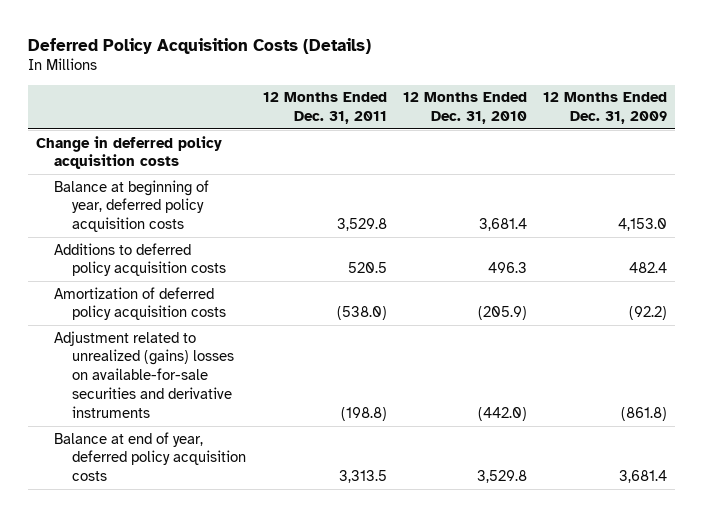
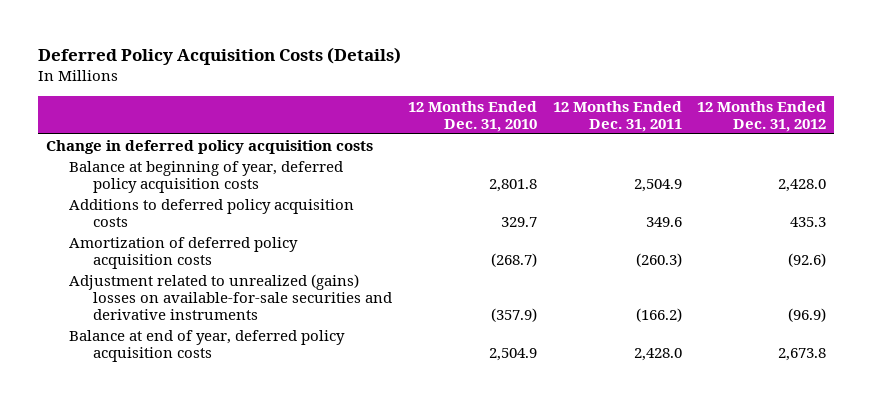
[543,92,668,125] 12 Months Ended Dec. 31, 2009 -> none
none -> [697,100,827,132] 12 Months Ended Dec. 31, 2012
[336,218,387,232] 3,529.8 -> [633,178,682,192] 2,504.9
[479,218,528,232] 3,681.4 -> [488,178,537,192] 2,801.8
[347,262,387,274] 520.5 -> [645,216,682,227] 349.6
[488,262,528,274] 496.3 -> [500,216,537,227] 329.7
[336,306,387,321] (538.0) -> [635,252,682,267] (260.3)
[478,306,528,321] (205.9) -> [490,252,537,267] (268.7)
[340,406,387,421] (198.8) -> [635,308,682,323] (166.2)
[478,406,528,421] (442.0) -> [490,308,537,323] (357.9)
[338,470,387,484] 3,313.5 -> [633,347,682,361] 2,428.0
[477,470,528,484] 3,529.8 -> [488,347,537,361] 2,504.9

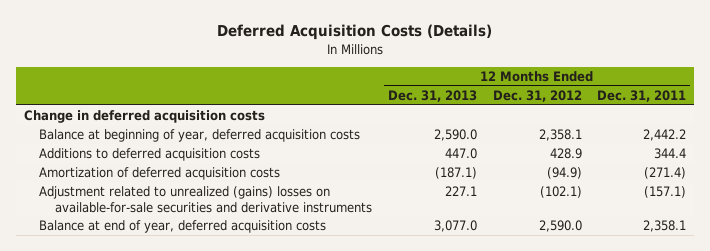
[38,47,402,66] Deferred Policy Acquisition Costs (Details) -> [217,24,493,41] Deferred Acquisition Costs (Details)
[407,100,537,132] 12 Months Ended Dec. 31, 2010 -> none
none -> [387,90,477,103] Dec. 31, 2013
[46,139,374,154] Change in deferred policy acquisition costs -> [24,110,266,124] Change in deferred acquisition costs
[69,160,344,193] Balance at beginning of year, deferred policy acquisition costs -> [39,129,361,143] Balance at beginning of year, deferred acquisition costs
[633,178,682,192] 2,504.9 -> [643,129,687,142] 2,442.2
[778,178,827,192] 2,428.0 -> [538,129,582,142] 2,358.1
[69,198,355,227] Additions to deferred policy acquisition costs -> [39,148,261,162] Additions to deferred acquisition costs
[645,216,682,227] 349.6 -> [654,148,687,160] 344.4
[790,216,827,227] 435.3 -> [549,148,582,160] 428.9
[69,236,299,269] Amortization of deferred policy acquisition costs -> [39,167,281,181] Amortization of deferred acquisition costs
[635,252,682,267] (260.3) -> [644,167,687,180] (271.4)
[788,252,827,267] (92.6) -> [546,167,582,180] (94.9)
[635,308,682,323] (166.2) -> [644,186,687,199] (157.1)
[788,308,827,323] (96.9) -> [539,186,582,199] (102.1)
[69,329,346,362] Balance at end of year, deferred policy acquisition costs -> [39,220,327,234] Balance at end of year, deferred acquisition costs
[633,347,682,361] 2,428.0 -> [643,220,687,233] 2,358.1
[778,347,827,361] 2,673.8 -> [538,220,582,233] 2,590.0

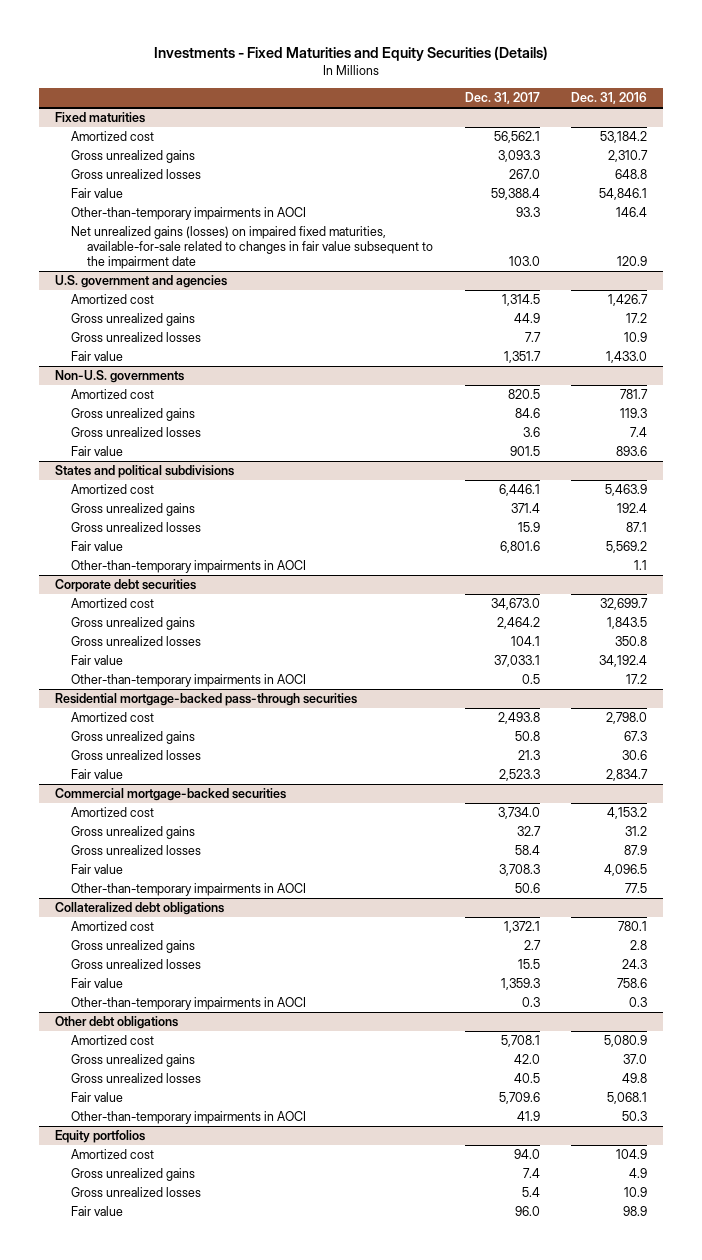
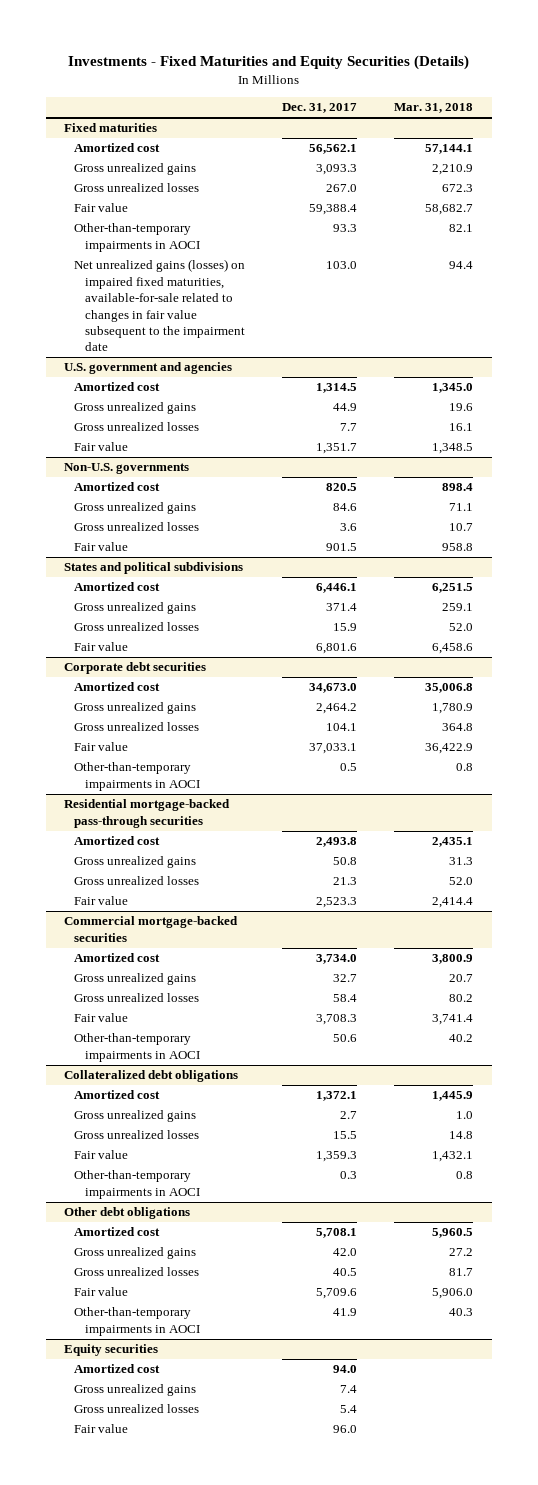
[571,92,648,105] Dec. 31, 2016 -> none
none -> [394,103,474,114] Mar. 31, 2018
[70,560,306,574] Other-than-temporary impairments in AOCI -> none
[54,1130,145,1144] Equity portfolios -> [64,1344,159,1357] Equity securities

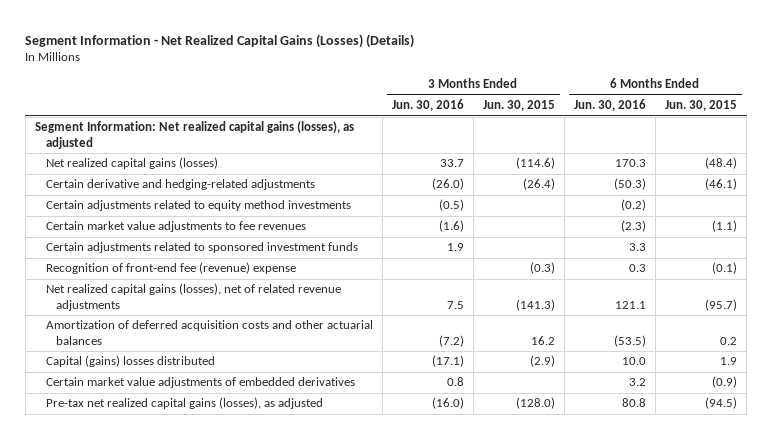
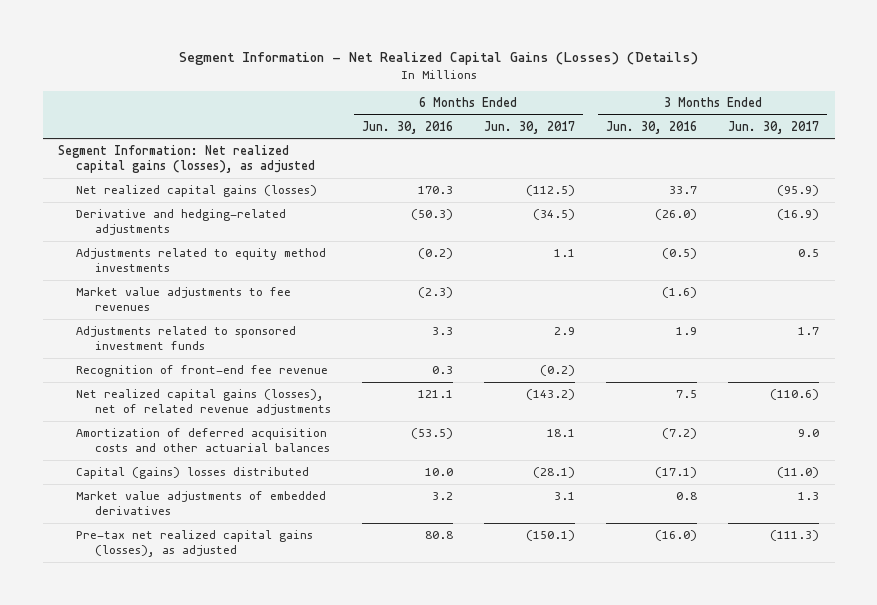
[482,100,555,112] Jun. 30, 2015 -> none
[665,100,738,112] Jun. 30, 2015 -> none
none -> [483,120,575,134] Jun. 30, 2017
none -> [728,120,820,134] Jun. 30, 2017
[45,179,315,191] Certain derivative and hedging-related adjustments -> [76,209,287,236] Derivative and hedging-related adjustments
[45,200,351,212] Certain adjustments related to equity method investments -> [76,248,327,273] Adjustments related to equity method investments
[45,221,306,233] Certain market value adjustments to fee revenues -> [76,287,292,312] Market value adjustments to fee revenues
[45,242,358,254] Certain adjustments related to sponsored investment funds -> [76,326,297,351] Adjustments related to sponsored investment funds
[45,262,296,275] Recognition of front-end fee (revenue) expense -> [76,365,329,378] Recognition of front-end fee revenue
[45,377,355,389] Certain market value adjustments of embedded derivatives -> [76,491,327,516] Market value adjustments of embedded derivatives

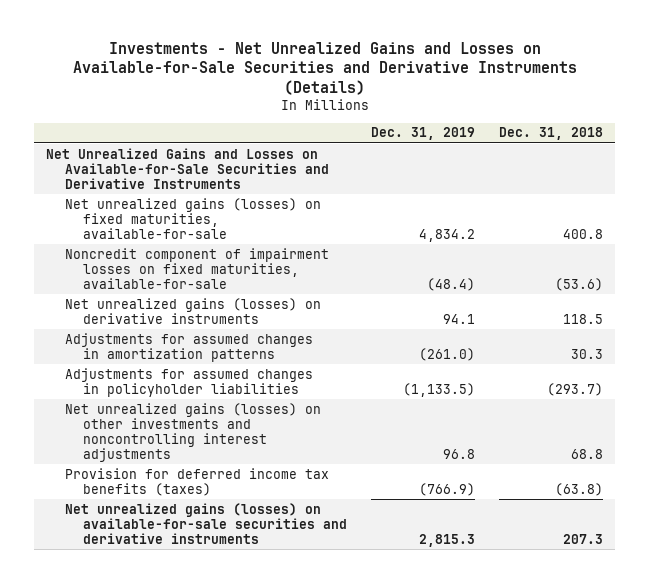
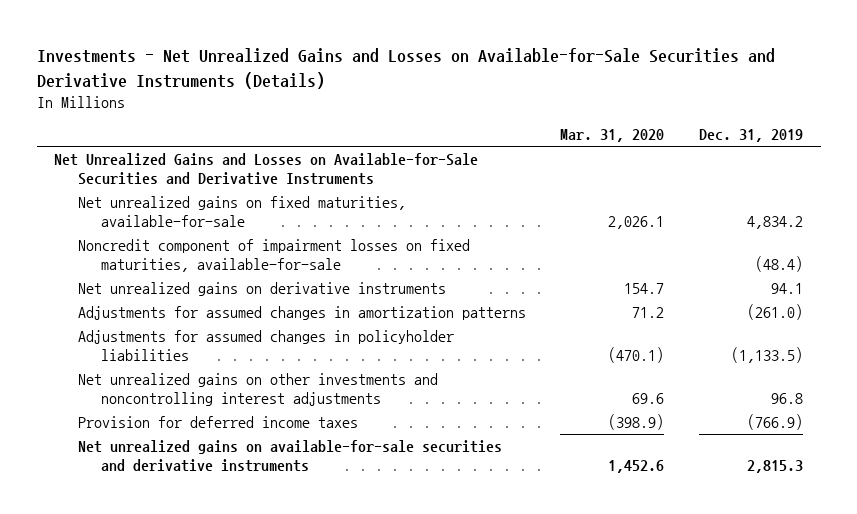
[499,127,604,141] Dec. 31, 2018 -> none
none -> [560,129,665,143] Mar. 31, 2020
[64,197,321,239] Net unrealized gains (losses) on fixed maturities, available-for-sale -> [77,195,406,228] Net unrealized gains on fixed maturities, available-for-sale
[64,297,321,324] Net unrealized gains (losses) on derivative instruments -> [77,281,446,296] Net unrealized gains on derivative instruments
[64,402,321,462] Net unrealized gains (losses) on other investments and noncontrolling interest adjustments -> [77,372,438,407] Net unrealized gains on other investments and noncontrolling interest adjustments
[64,467,329,496] Provision for deferred income tax benefits (taxes) -> [77,415,358,428] Provision for deferred income taxes
[64,502,348,544] Net unrealized gains (losses) on available-for-sale securities and derivative instruments -> [77,439,502,473] Net unrealized gains on available-for-sale securities and derivative instruments

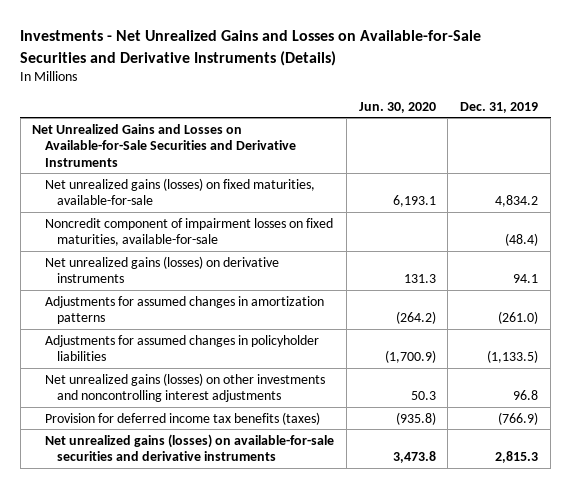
[560,129,665,143] Mar. 31, 2020 -> none
none -> [358,101,436,113] Jun. 30, 2020
[77,195,406,228] Net unrealized gains on fixed maturities, available-for-sale -> [44,177,315,206] Net unrealized gains (losses) on fixed maturities, available-for-sale
[77,281,446,296] Net unrealized gains on derivative instruments -> [44,255,279,284] Net unrealized gains (losses) on derivative instruments
[77,372,438,407] Net unrealized gains on other investments and noncontrolling interest adjustments -> [44,372,325,403] Net unrealized gains (losses) on other investments and noncontrolling interest adjustments
[77,415,358,428] Provision for deferred income taxes -> [44,411,320,425] Provision for deferred income tax benefits (taxes)
[77,439,502,473] Net unrealized gains on available-for-sale securities and derivative instruments -> [44,433,334,462] Net unrealized gains (losses) on available-for-sale securities and derivative instruments

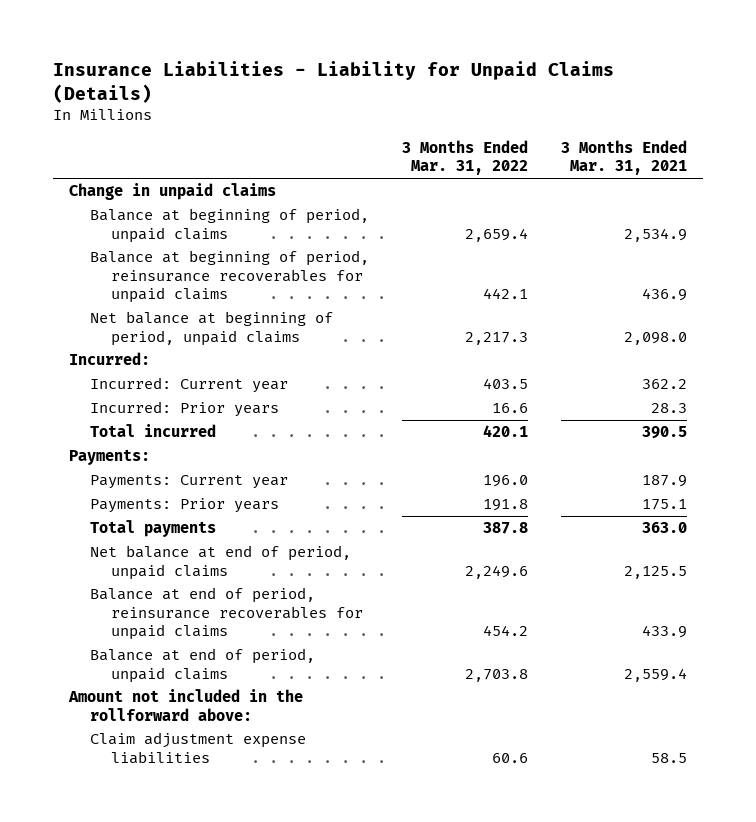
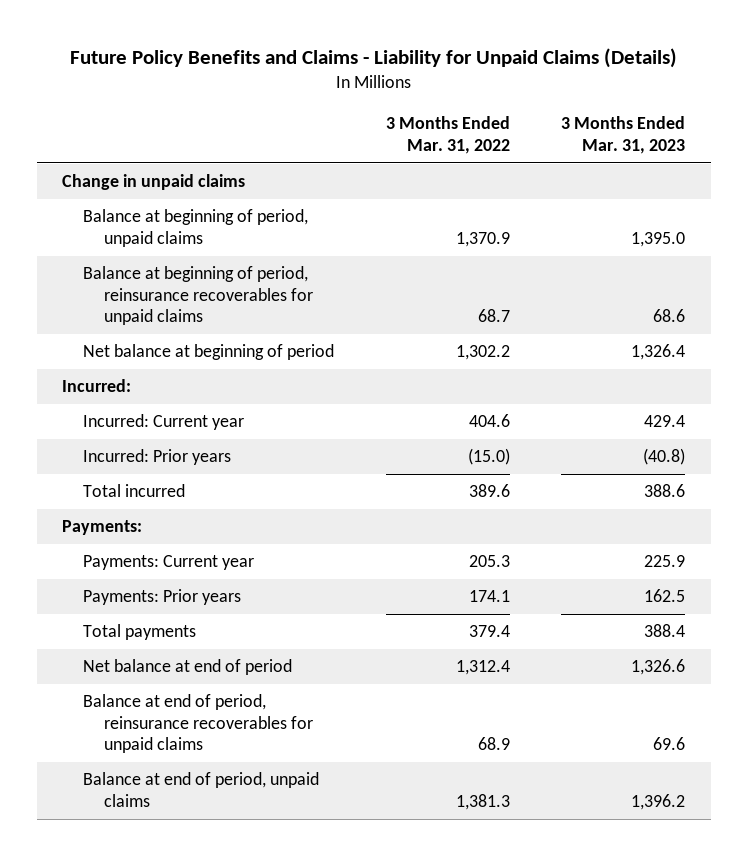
[52,61,614,103] Insurance Liabilities - Liability for Unpaid Claims (Details) -> [69,48,677,69] Future Policy Benefits and Claims - Liability for Unpaid Claims (Details)
[561,139,688,176] 3 Months Ended Mar. 31, 2021 -> none
none -> [561,116,686,155] 3 Months Ended Mar. 31, 2023
[465,227,529,242] 2,659.4 -> [455,231,510,247] 1,370.9
[483,288,529,300] 442.1 -> [477,309,510,323] 68.7
[90,311,334,346] Net balance at beginning of period, unpaid claims -> [83,344,335,361] Net balance at beginning of period
[465,331,529,345] 2,217.3 -> [455,345,510,361] 1,302.2
[483,378,529,390] 403.5 -> [468,414,510,428] 404.6
[492,403,529,414] 16.6 -> [467,448,510,466] (15.0)
[483,425,529,438] 420.1 -> [468,484,510,498] 389.6
[68,689,304,721] Amount not included in the rollforward above: -> none
[90,732,307,764] Claim adjustment expense liabilities -> none
[483,475,529,488] 196.0 -> [468,555,510,568] 205.3
[483,499,529,512] 191.8 -> [468,590,510,603] 174.1
[483,522,529,535] 387.8 -> [468,625,510,638] 379.4
[90,545,352,580] Net balance at end of period, unpaid claims -> [83,659,293,676] Net balance at end of period
[465,564,529,579] 2,249.6 -> [455,660,510,676] 1,312.4
[483,625,529,637] 454.2 -> [477,737,510,751] 68.9
[465,668,529,682] 2,703.8 -> [455,793,510,810] 1,381.3

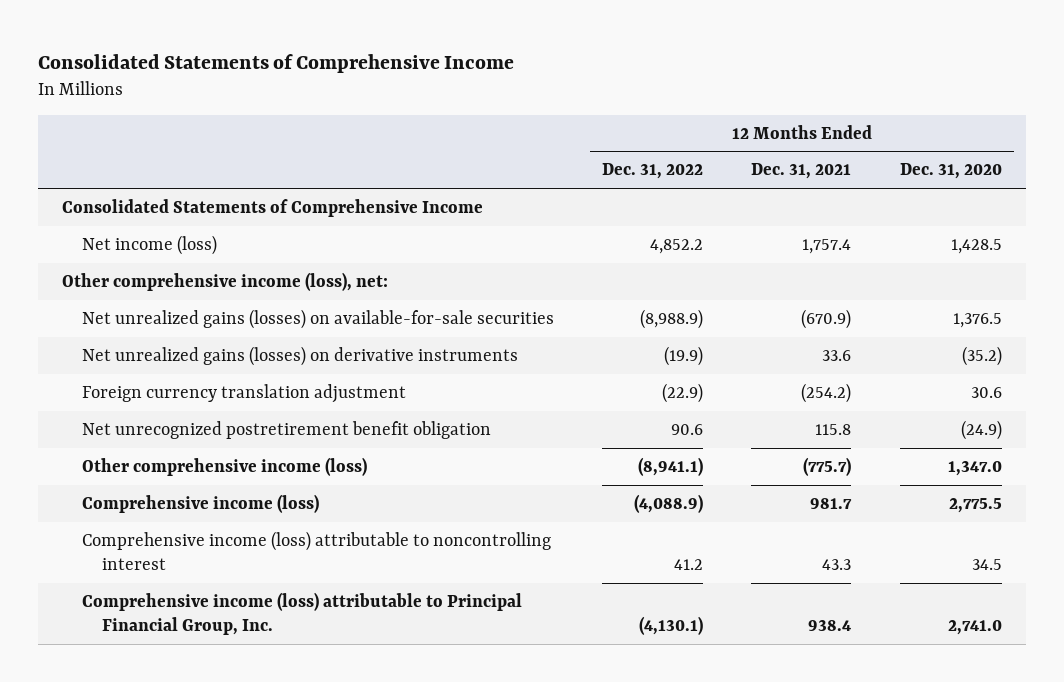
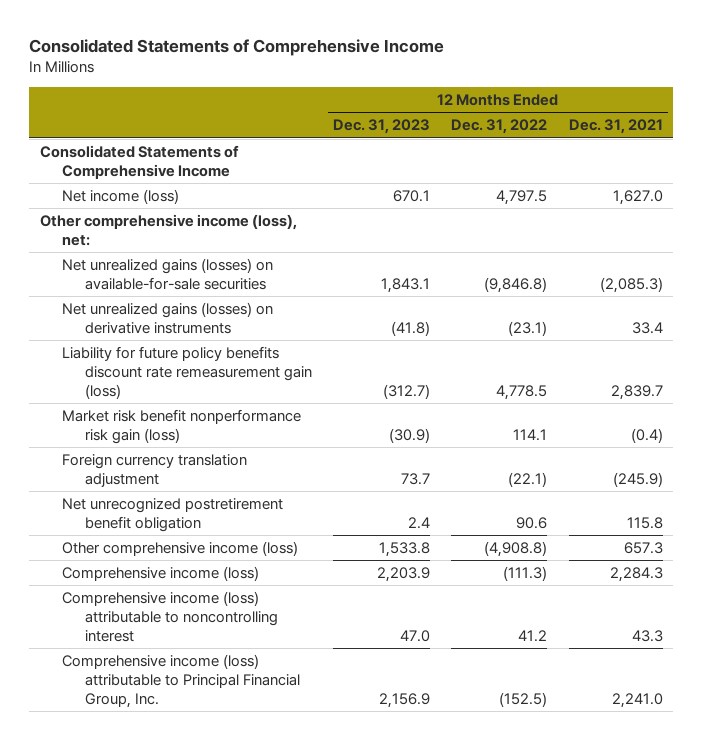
[899,163,1002,180] Dec. 31, 2020 -> none
none -> [333,119,431,135] Dec. 31, 2023
[650,238,704,254] 4,852.2 -> [496,189,548,205] 4,797.5
[802,238,852,254] 1,757.4 -> [612,189,663,205] 1,627.0
[640,308,704,329] (8,988.9) -> [484,276,548,293] (9,846.8)
[801,308,852,329] (670.9) -> [599,276,663,293] (2,085.3)
[664,345,704,366] (19.9) -> [508,320,548,336] (23.1)
[822,349,852,361] 33.6 -> [631,321,663,334] 33.4
none -> [62,345,313,400] Liability for future policy benefits discount rate remeasurement gain (loss)
none -> [62,408,302,444] Market risk benefit nonperformance risk gain (loss)
[662,382,704,403] (22.9) -> [508,471,548,487] (22.1)
[801,382,852,403] (254.2) -> [612,471,663,487] (245.9)
[638,456,704,476] (8,941.1) -> [484,540,548,557] (4,908.8)
[803,456,852,476] (775.7) -> [623,541,663,554] 657.3
[634,493,704,513] (4,088.9) -> [503,565,548,581] (111.3)
[810,497,853,509] 981.7 -> [609,566,663,582] 2,284.3
[639,616,704,636] (4,130.1) -> [499,692,548,708] (152.5)
[808,620,852,632] 938.4 -> [611,693,663,709] 2,241.0

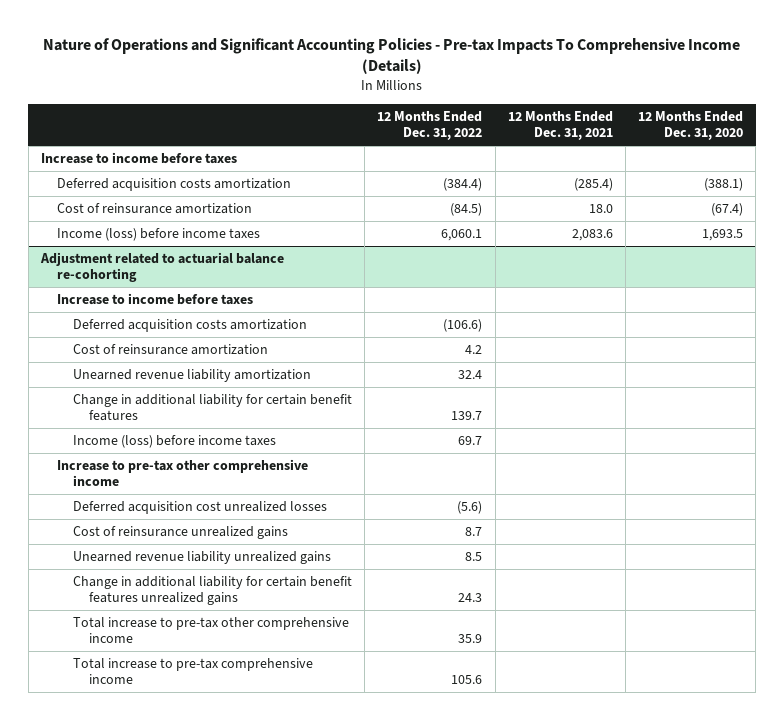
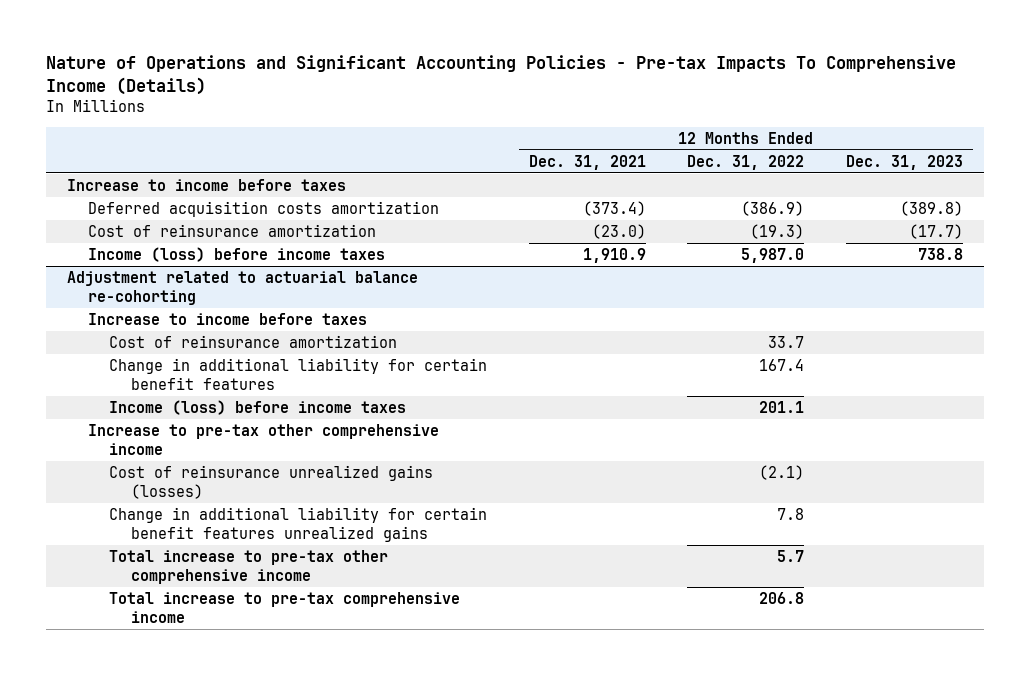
[638,111,744,141] 12 Months Ended Dec. 31, 2020 -> none
none -> [846,154,964,170] Dec. 31, 2023
[443,178,483,192] (384.4) -> [741,200,805,216] (386.9)
[573,178,613,192] (285.4) -> [582,200,646,216] (373.4)
[450,203,483,217] (84.5) -> [750,223,805,239] (19.3)
[588,204,613,214] 18.0 -> [591,223,646,239] (23.0)
[441,229,483,242] 6,060.1 -> [741,247,805,263] 5,987.0
[571,229,613,242] 2,083.6 -> [582,247,646,263] 1,910.9
[73,319,308,333] Deferred acquisition costs amortization -> none
[73,369,312,383] Unearned revenue liability amortization -> none
[465,345,483,355] 4.2 -> [768,335,805,348] 33.7
[451,411,483,421] 139.7 -> [759,358,805,371] 167.4
[458,436,483,446] 69.7 -> [759,400,805,413] 201.1
[73,501,328,515] Deferred acquisition cost unrealized losses -> none
[73,551,332,565] Unearned revenue liability unrealized gains -> none
[73,526,289,540] Cost of reinsurance unrealized gains -> [109,464,434,499] Cost of reinsurance unrealized gains (losses)
[465,527,483,537] 8.7 -> [759,464,805,480] (2.1)
[458,593,483,603] 24.3 -> [777,507,805,520] 7.8
[458,634,483,644] 35.9 -> [777,549,805,562] 5.7
[451,675,483,685] 105.6 -> [759,591,805,604] 206.8

